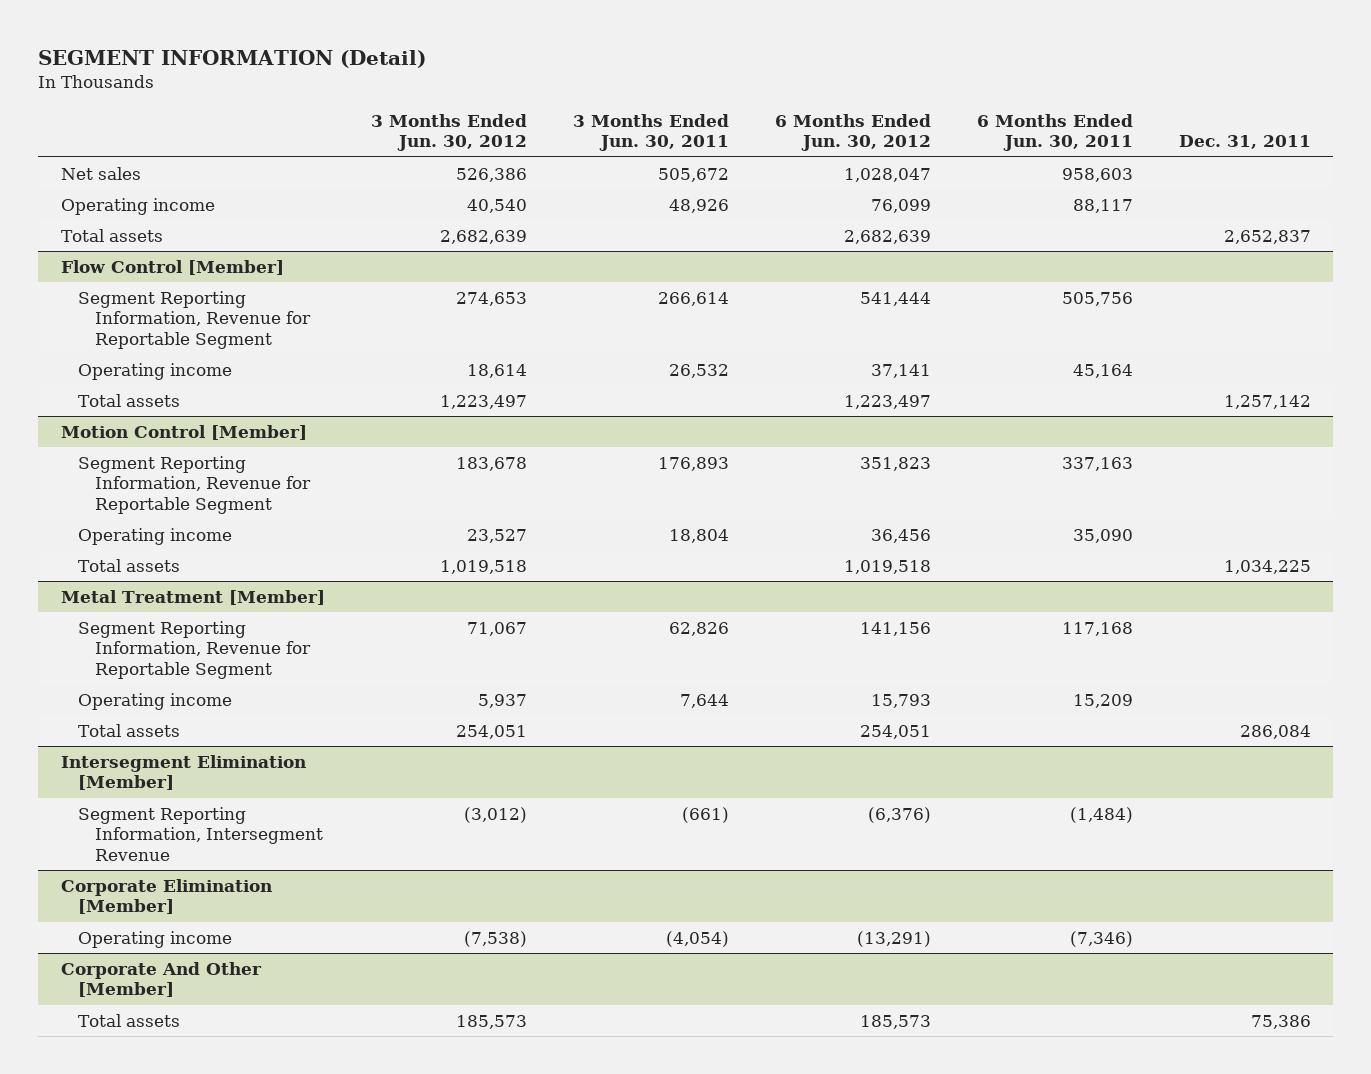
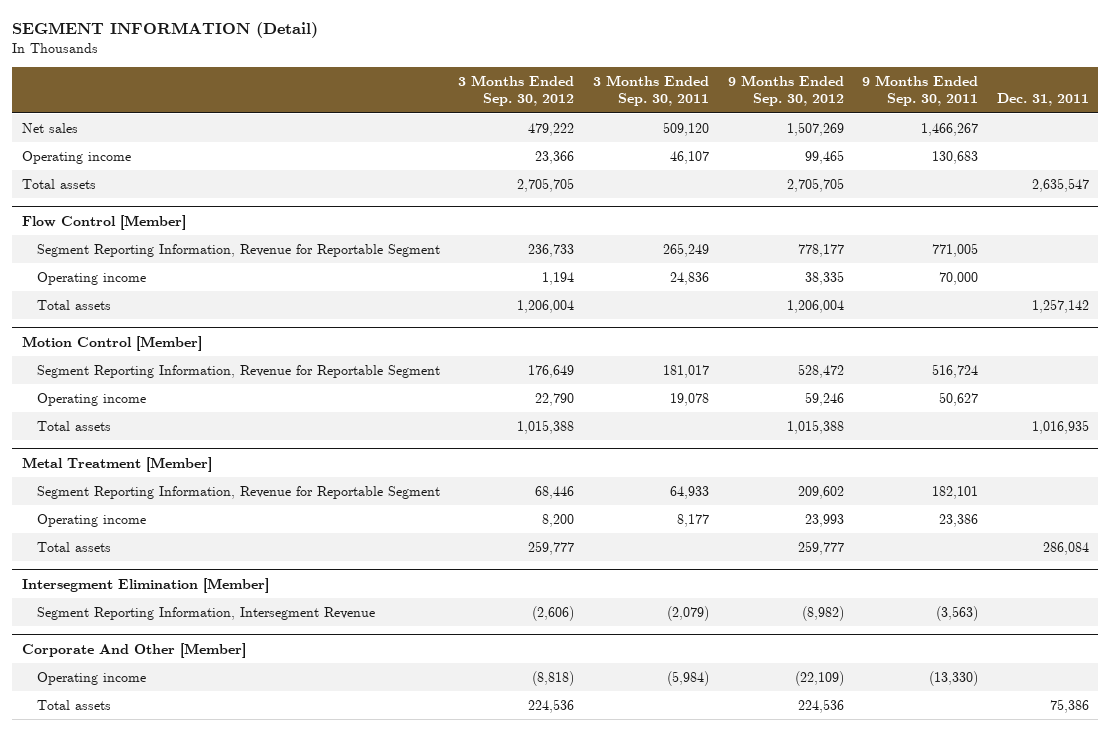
[370,113,527,152] 3 Months Ended Jun. 30, 2012 -> none
[572,113,729,152] 3 Months Ended Jun. 30, 2011 -> none
[774,113,931,152] 6 Months Ended Jun. 30, 2012 -> none
[976,113,1133,152] 6 Months Ended Jun. 30, 2011 -> none
none -> [458,74,575,107] 3 Months Ended Sep. 30, 2012
none -> [592,74,709,107] 3 Months Ended Sep. 30, 2011
none -> [727,74,844,107] 9 Months Ended Sep. 30, 2012
none -> [862,74,979,107] 9 Months Ended Sep. 30, 2011
[1223,229,1311,244] 2,652,837 -> [1031,178,1089,193] 2,635,547
[1223,559,1311,574] 1,034,225 -> [1031,420,1089,435] 1,016,935
[60,878,272,915] Corporate Elimination [Member] -> none
[78,930,233,948] Operating income -> none
none -> [36,672,146,686] Operating income

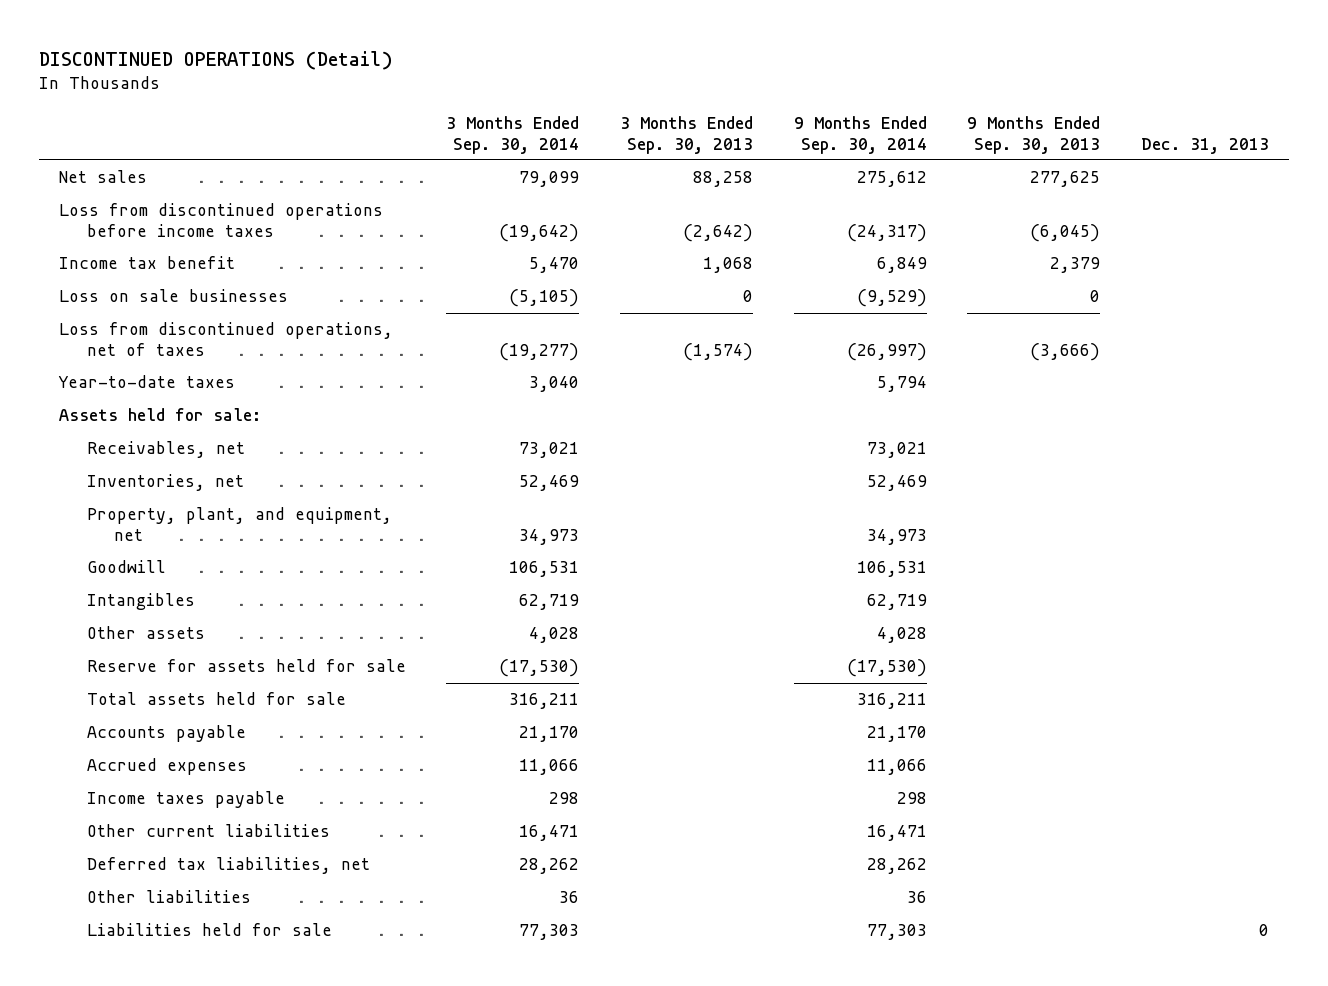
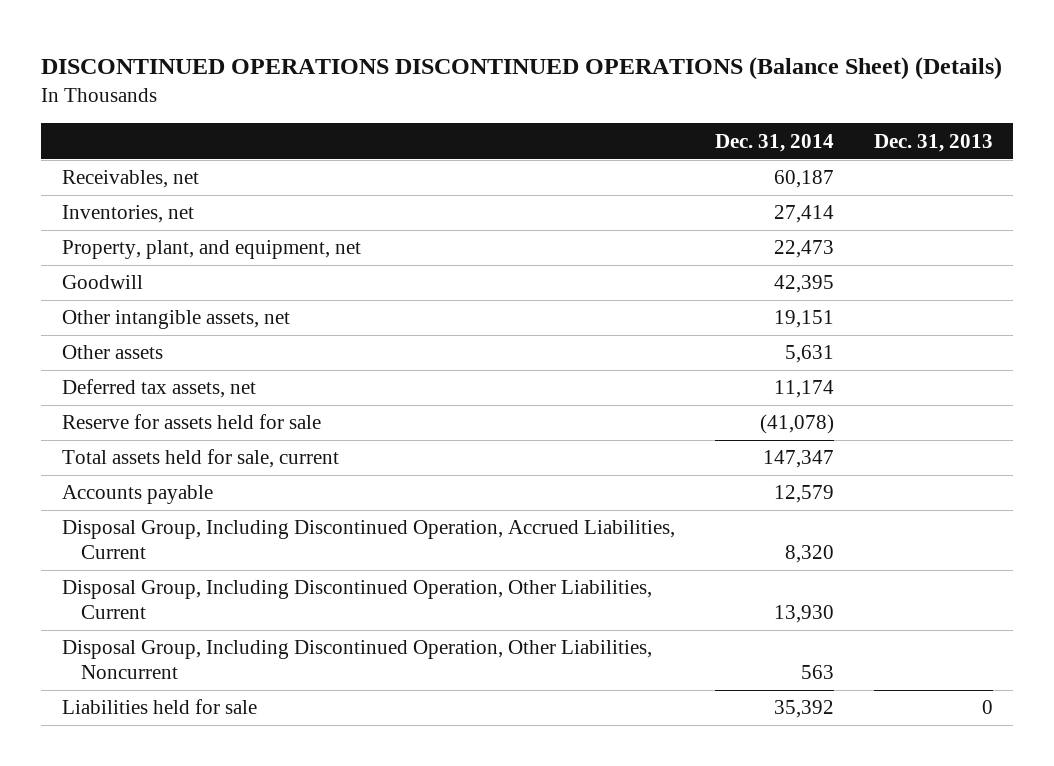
[38,50,393,70] DISCONTINUED OPERATIONS (Detail) -> [41,57,1003,81] DISCONTINUED OPERATIONS DISCONTINUED OPERATIONS (Balance Sheet) (Details)
[446,115,580,154] 3 Months Ended Sep. 30, 2014 -> none
[619,115,753,154] 3 Months Ended Sep. 30, 2013 -> none
[793,115,927,154] 9 Months Ended Sep. 30, 2014 -> none
[967,115,1101,154] 9 Months Ended Sep. 30, 2013 -> none
none -> [714,133,834,152] Dec. 31, 2014
[59,170,148,184] Net sales -> none
[59,203,384,238] Loss from discontinued operations before income taxes -> none
[59,256,236,270] Income tax benefit -> none
[59,289,289,303] Loss on sale businesses -> none
[59,322,394,357] Loss from discontinued operations, net of taxes -> none
[58,375,236,389] Year-to-date taxes -> none
[59,408,262,422] Assets held for sale: -> none
[86,593,195,611] Intangibles -> [61,310,290,330] Other intangible assets, net
none -> [61,379,256,399] Deferred tax assets, net
[86,692,346,706] Total assets held for sale -> [61,449,339,469] Total assets held for sale, current
[86,791,285,809] Income taxes payable -> none
[86,857,370,875] Deferred tax liabilities, net -> none
[86,758,247,776] Accrued expenses -> [61,520,675,560] Disposal Group, Including Discontinued Operation, Accrued Liabilities, Current
[86,824,330,838] Other current liabilities -> [61,580,652,620] Disposal Group, Including Discontinued Operation, Other Liabilities, Current
[86,890,251,904] Other liabilities -> [61,640,652,680] Disposal Group, Including Discontinued Operation, Other Liabilities, Noncurrent

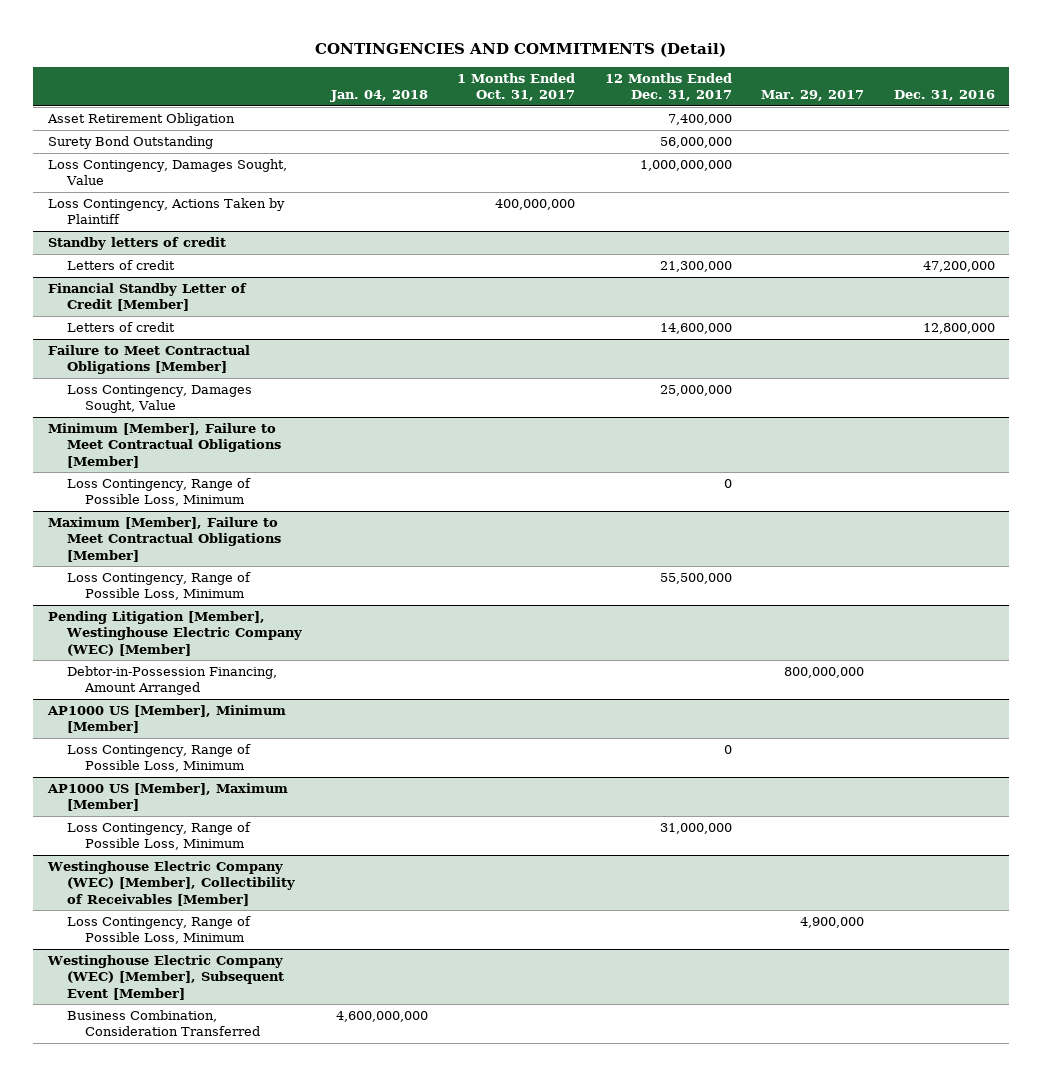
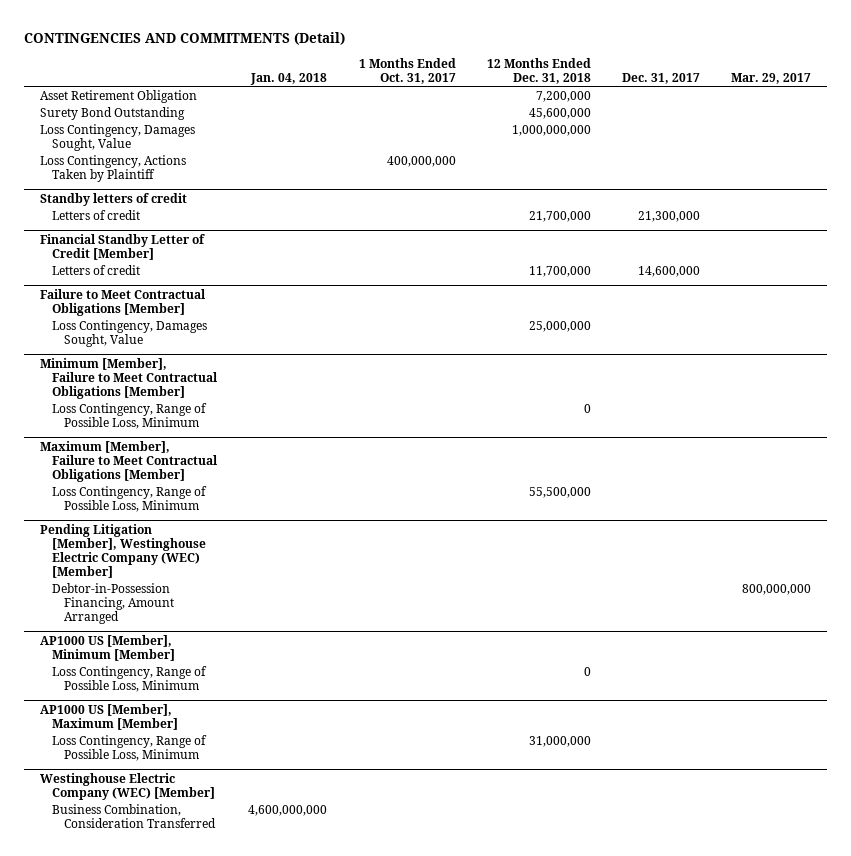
[604,73,732,102] 12 Months Ended Dec. 31, 2017 -> none
[893,90,995,102] Dec. 31, 2016 -> none
none -> [486,57,591,84] 12 Months Ended Dec. 31, 2018
none -> [622,72,701,84] Dec. 31, 2017
[47,861,295,906] Westinghouse Electric Company (WEC) [Member], Collectibility of Receivables [Member] -> none
[66,916,251,945] Loss Contingency, Range of Possible Loss, Minimum -> none
[47,955,284,1000] Westinghouse Electric Company (WEC) [Member], Subsequent Event [Member] -> [40,772,216,800] Westinghouse Electric Company (WEC) [Member]

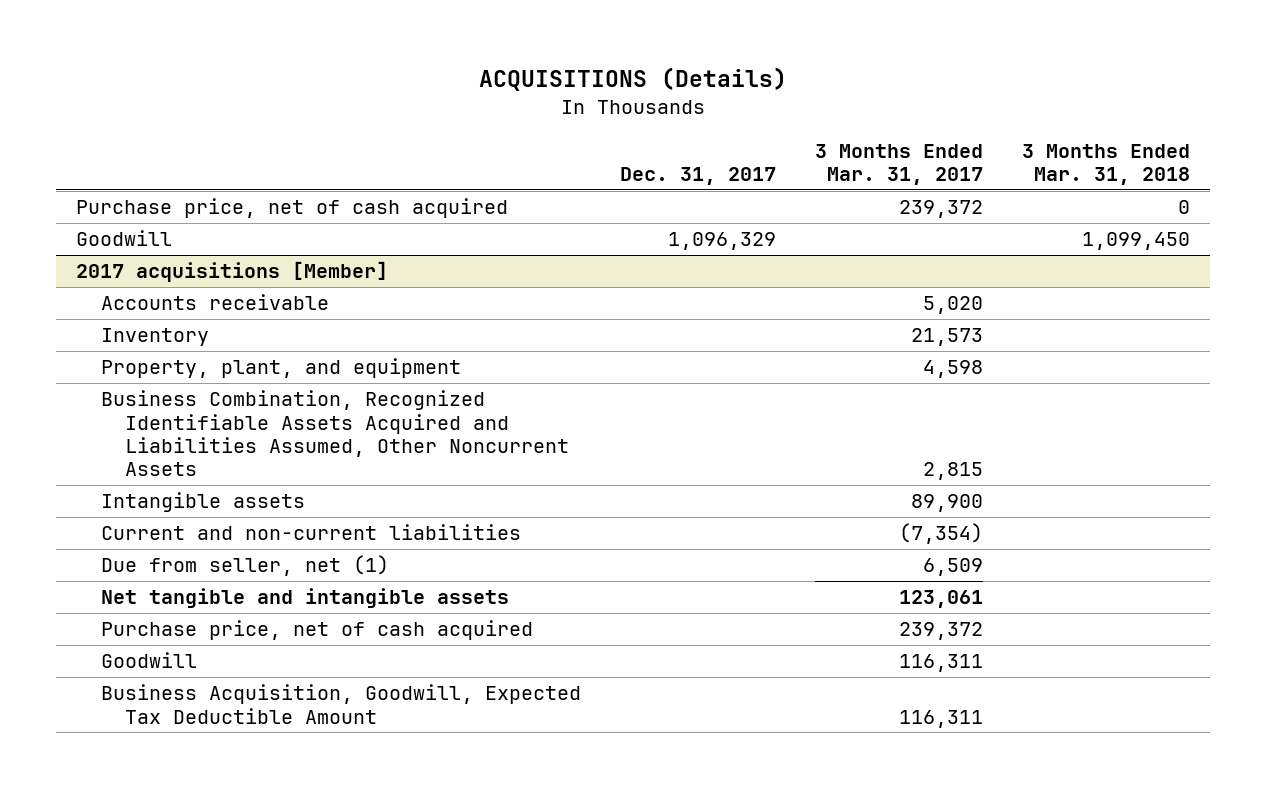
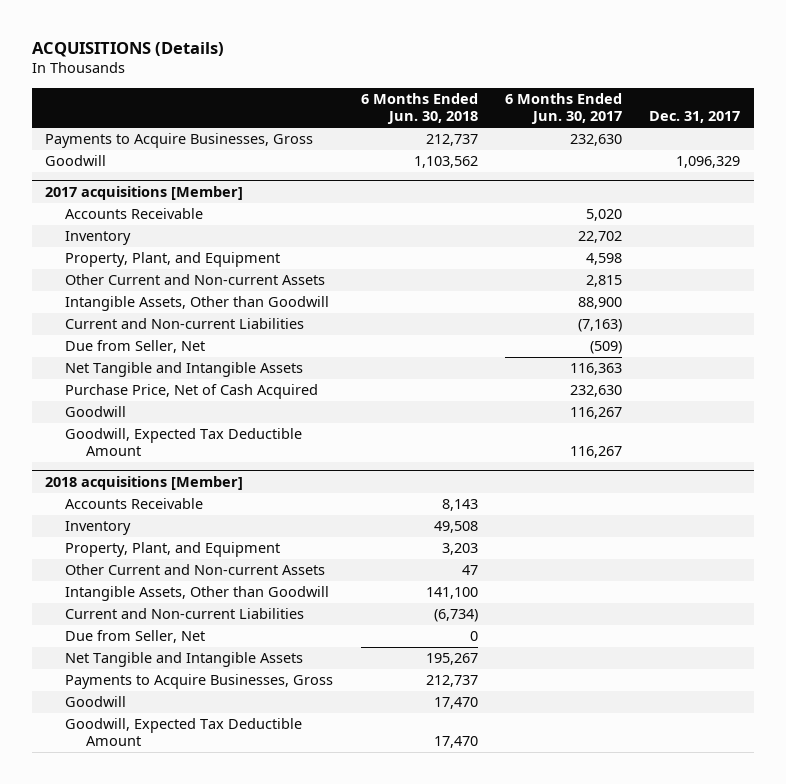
[815,143,984,185] 3 Months Ended Mar. 31, 2017 -> none
[1022,143,1191,185] 3 Months Ended Mar. 31, 2018 -> none
none -> [360,92,478,125] 6 Months Ended Jun. 30, 2018
none -> [505,92,623,125] 6 Months Ended Jun. 30, 2017
[75,198,508,219] Purchase price, net of cash acquired -> none
none -> [45,133,314,149] Payments to Acquire Businesses, Gross
[100,294,329,311] Accounts receivable -> [65,208,204,220] Accounts Receivable
[100,358,461,379] Property, plant, and equipment -> [65,252,281,268] Property, Plant, and Equipment
[100,390,570,477] Business Combination, Recognized Identifiable Assets Acquired and Liabilities Assumed, Other Noncurrent Assets -> [65,274,326,286] Other Current and Non-current Assets
[100,492,305,513] Intangible assets -> [65,296,330,312] Intangible Assets, Other than Goodwill
[100,524,521,541] Current and non-current liabilities -> [65,318,305,330] Current and Non-current Liabilities
[100,555,389,577] Due from seller, net (1) -> [65,340,206,354] Due from Seller, Net
[100,588,509,609] Net tangible and intangible assets -> [65,362,304,378] Net Tangible and Intangible Assets
[100,620,533,641] Purchase price, net of cash acquired -> [65,384,319,400] Purchase Price, Net of Cash Acquired
[100,684,581,724] Business Acquisition, Goodwill, Expected Tax Deductible Amount -> [65,428,303,457] Goodwill, Expected Tax Deductible Amount
none -> [45,475,244,490] 2018 acquisitions [Member]
none -> [65,498,204,510] Accounts Receivable
none -> [65,521,132,536] Inventory
none -> [65,542,281,558] Property, Plant, and Equipment
none -> [65,564,326,576] Other Current and Non-current Assets
none -> [65,586,330,602] Intangible Assets, Other than Goodwill
none -> [65,608,305,620] Current and Non-current Liabilities
none -> [65,630,206,644] Due from Seller, Net
none -> [65,652,304,668] Net Tangible and Intangible Assets
none -> [65,674,334,690] Payments to Acquire Businesses, Gross
none -> [65,696,127,708] Goodwill
none -> [65,718,303,747] Goodwill, Expected Tax Deductible Amount

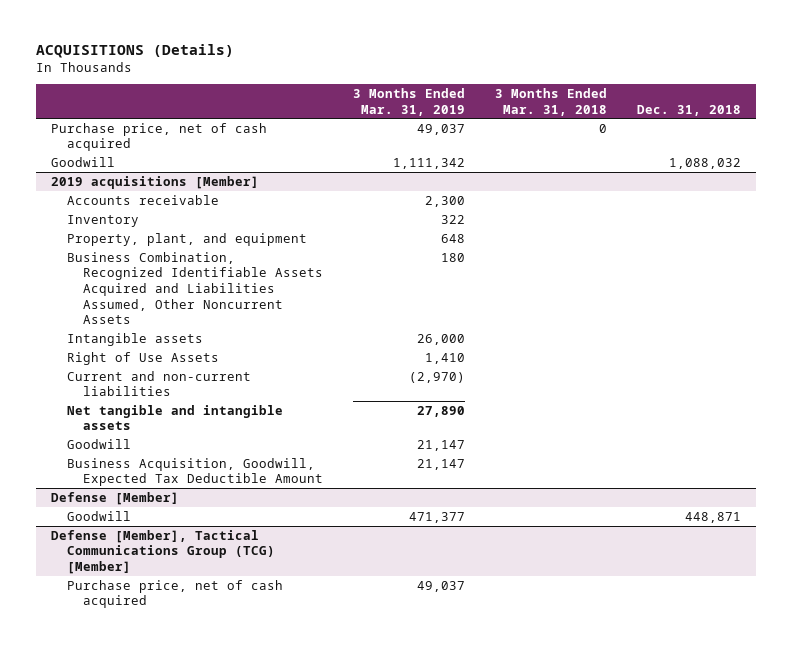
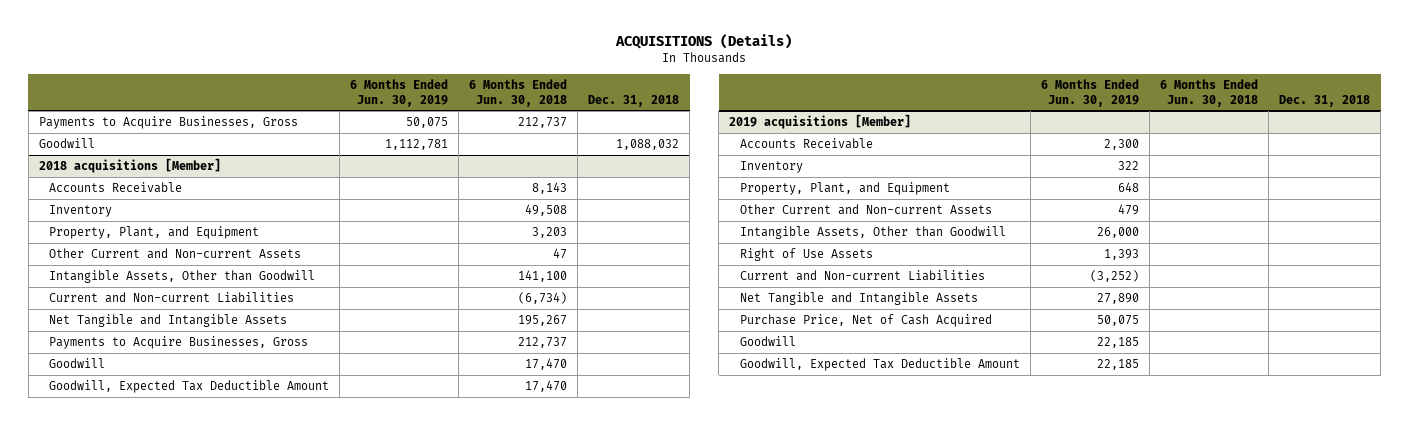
[353,87,466,116] 3 Months Ended Mar. 31, 2019 -> none
[495,87,608,116] 3 Months Ended Mar. 31, 2018 -> none
none -> [350,78,449,107] 6 Months Ended Jun. 30, 2019
none -> [469,78,568,107] 6 Months Ended Jun. 30, 2018
[50,122,267,152] Purchase price, net of cash acquired -> none
none -> [38,115,298,129] Payments to Acquire Businesses, Gross
none -> [38,157,221,173] 2018 acquisitions [Member]
none -> [49,181,183,193] Accounts Receivable
none -> [49,204,113,217] Inventory
none -> [49,225,260,239] Property, Plant, and Equipment
none -> [49,247,302,259] Other Current and Non-current Assets
none -> [49,269,316,283] Intangible Assets, Other than Goodwill
none -> [49,291,295,303] Current and Non-current Liabilities
none -> [49,313,288,327] Net Tangible and Intangible Assets
none -> [49,335,309,349] Payments to Acquire Businesses, Gross
none -> [49,357,106,368] Goodwill
none -> [49,379,330,393] Goodwill, Expected Tax Deductible Amount
[66,194,219,205] Accounts receivable -> [740,137,874,149] Accounts Receivable
[66,232,307,246] Property, plant, and equipment -> [740,181,951,195] Property, Plant, and Equipment
[66,251,324,325] Business Combination, Recognized Identifiable Assets Acquired and Liabilities Assumed, Other Noncurrent Assets -> [740,203,993,215] Other Current and Non-current Assets
[66,332,203,346] Intangible assets -> [740,225,1007,239] Intangible Assets, Other than Goodwill
[66,370,251,397] Current and non-current liabilities -> [740,269,986,281] Current and Non-current Liabilities
[66,404,283,431] Net tangible and intangible assets -> [740,291,979,305] Net Tangible and Intangible Assets
none -> [740,313,993,327] Purchase Price, Net of Cash Acquired
[50,491,179,505] Defense [Member] -> none
[66,510,131,521] Goodwill -> none
[50,529,275,574] Defense [Member], Tactical Communications Group (TCG) [Member] -> none
[66,579,283,609] Purchase price, net of cash acquired -> none
[66,457,324,487] Business Acquisition, Goodwill, Expected Tax Deductible Amount -> [740,357,1021,371] Goodwill, Expected Tax Deductible Amount

